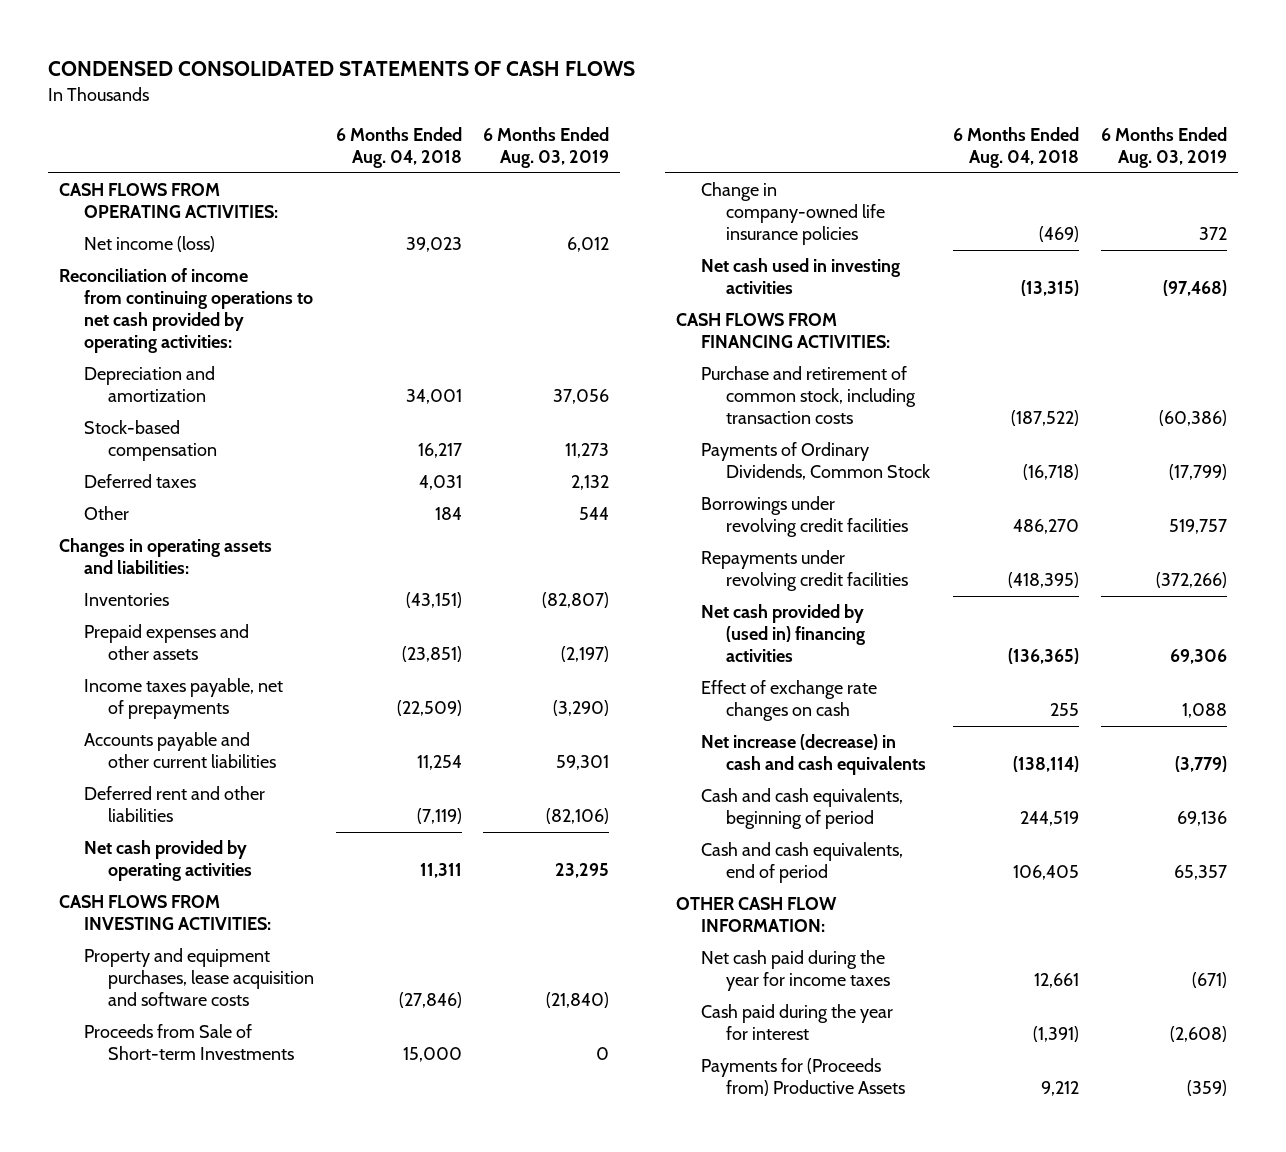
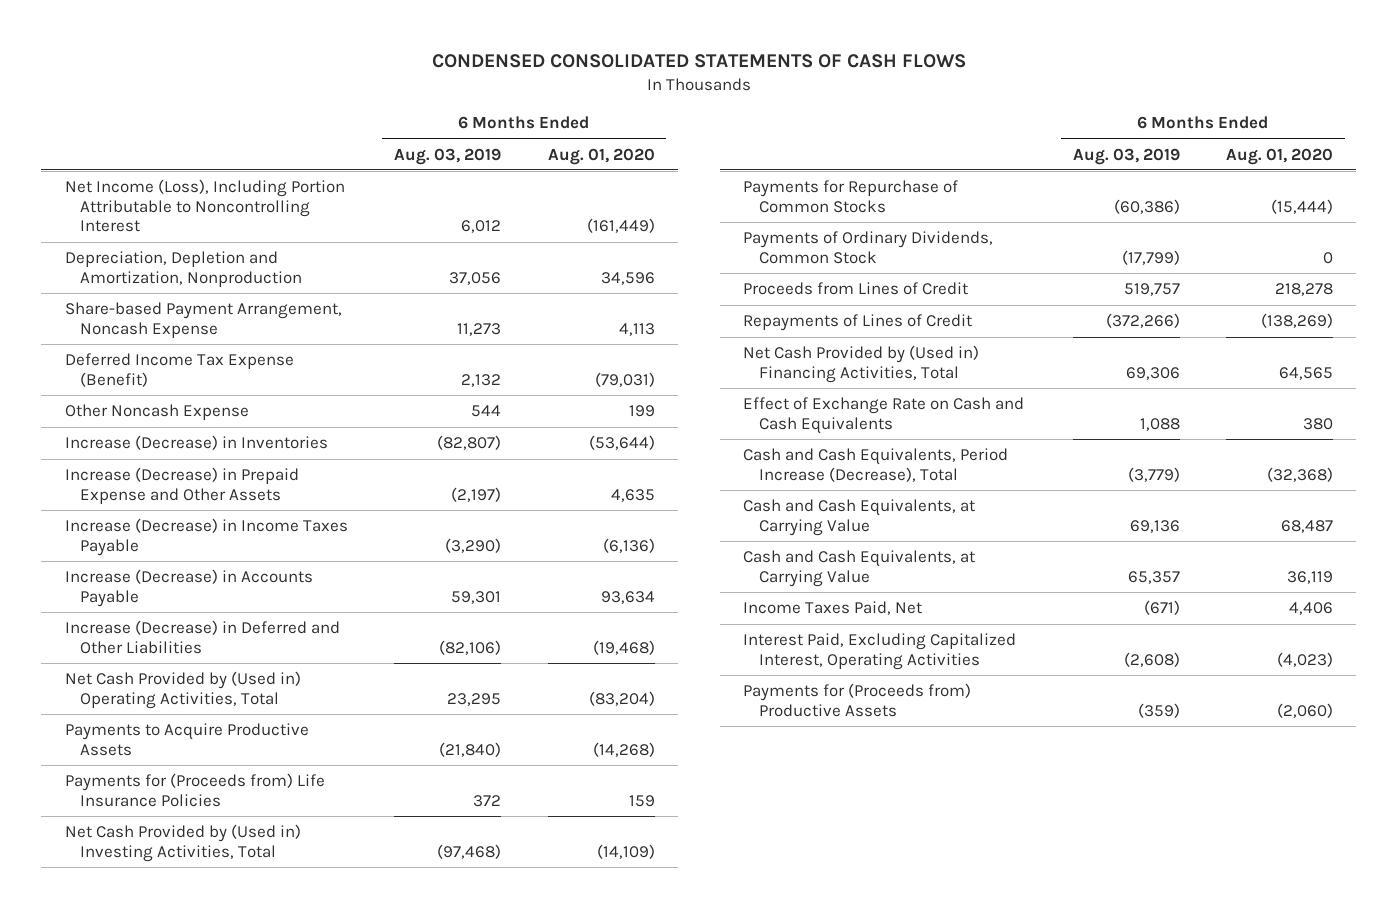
[335,126,462,168] 6 Months Ended Aug. 04, 2018 -> none
none -> [547,147,655,165] Aug. 01, 2020
[58,183,278,219] CASH FLOWS FROM OPERATING ACTIVITIES: -> none
[58,268,313,354] Reconciliation of income from continuing operations to net cash provided by operating activities: -> none
[58,538,272,575] Changes in operating assets and liabilities: -> none
[58,895,271,931] CASH FLOWS FROM INVESTING ACTIVITIES: -> none
[83,1024,295,1061] Proceeds from Sale of Short-term Investments -> none
[676,313,891,349] CASH FLOWS FROM FINANCING ACTIVITIES: -> none
[83,236,215,253] Net income (loss) -> [64,179,345,233] Net Income (Loss), Including Portion Attributable to Noncontrolling Interest
[83,366,215,403] Depreciation and amortization -> [64,251,303,287] Depreciation, Depletion and Amortization, Nonproduction
[83,420,218,462] Stock-based compensation -> [64,302,342,338] Share-based Payment Arrangement, Noncash Expense
[83,474,196,489] Deferred taxes -> [64,353,294,387] Deferred Income Tax Expense (Benefit)
[83,506,129,521] Other -> [64,404,249,421] Other Noncash Expense
[83,593,169,607] Inventories -> [64,435,328,451] Increase (Decrease) in Inventories
[83,624,249,661] Prepaid expenses and other assets -> [64,467,299,504] Increase (Decrease) in Prepaid Expense and Other Assets
[83,678,283,720] Income taxes payable, net of prepayments -> [64,518,348,556] Increase (Decrease) in Income Taxes Payable
[83,732,277,769] Accounts payable and other current liabilities -> [64,569,313,607] Increase (Decrease) in Accounts Payable
[83,786,265,823] Deferred rent and other liabilities -> [64,620,340,654] Increase (Decrease) in Deferred and Other Liabilities
[83,840,253,882] Net cash provided by operating activities -> [64,671,301,709] Net Cash Provided by (Used in) Operating Activities, Total
[83,948,315,1007] Property and equipment purchases, lease acquisition and software costs -> [64,723,309,756] Payments to Acquire Productive Assets
[701,182,885,246] Change in company-owned life insurance policies -> [64,773,325,807] Payments for (Proceeds from) Life Insurance Policies
[701,258,901,295] Net cash used in investing activities -> [64,824,301,862] Net Cash Provided by (Used in) Investing Activities, Total
[701,366,916,425] Purchase and retirement of common stock, including transaction costs -> [743,180,959,213] Payments for Repurchase of Common Stocks
[676,897,838,933] OTHER CASH FLOW INFORMATION: -> none
[701,496,908,538] Borrowings under revolving credit facilities -> [743,282,969,296] Proceeds from Lines of Credit
[701,550,908,592] Repayments under revolving credit facilities -> [743,314,973,332] Repayments of Lines of Credit
[701,604,865,663] Net cash provided by (used in) financing activities -> [743,345,980,383] Net Cash Provided by (Used in) Financing Activities, Total
[701,680,878,722] Effect of exchange rate changes on cash -> [743,397,1025,434] Effect of Exchange Rate on Cash and Cash Equivalents
[701,734,926,776] Net increase (decrease) in cash and cash equivalents -> [743,448,1009,482] Cash and Cash Equivalents, Period Increase (Decrease), Total
[701,788,904,830] Cash and cash equivalents, beginning of period -> [743,499,976,536] Cash and Cash Equivalents, at Carrying Value
[701,842,904,884] Cash and cash equivalents, end of period -> [743,550,976,587] Cash and Cash Equivalents, at Carrying Value
[701,950,890,992] Net cash paid during the year for income taxes -> [743,601,923,616] Income Taxes Paid, Net
[701,1004,894,1041] Cash paid during the year for interest -> [743,633,1017,670] Interest Paid, Excluding Capitalized Interest, Operating Activities

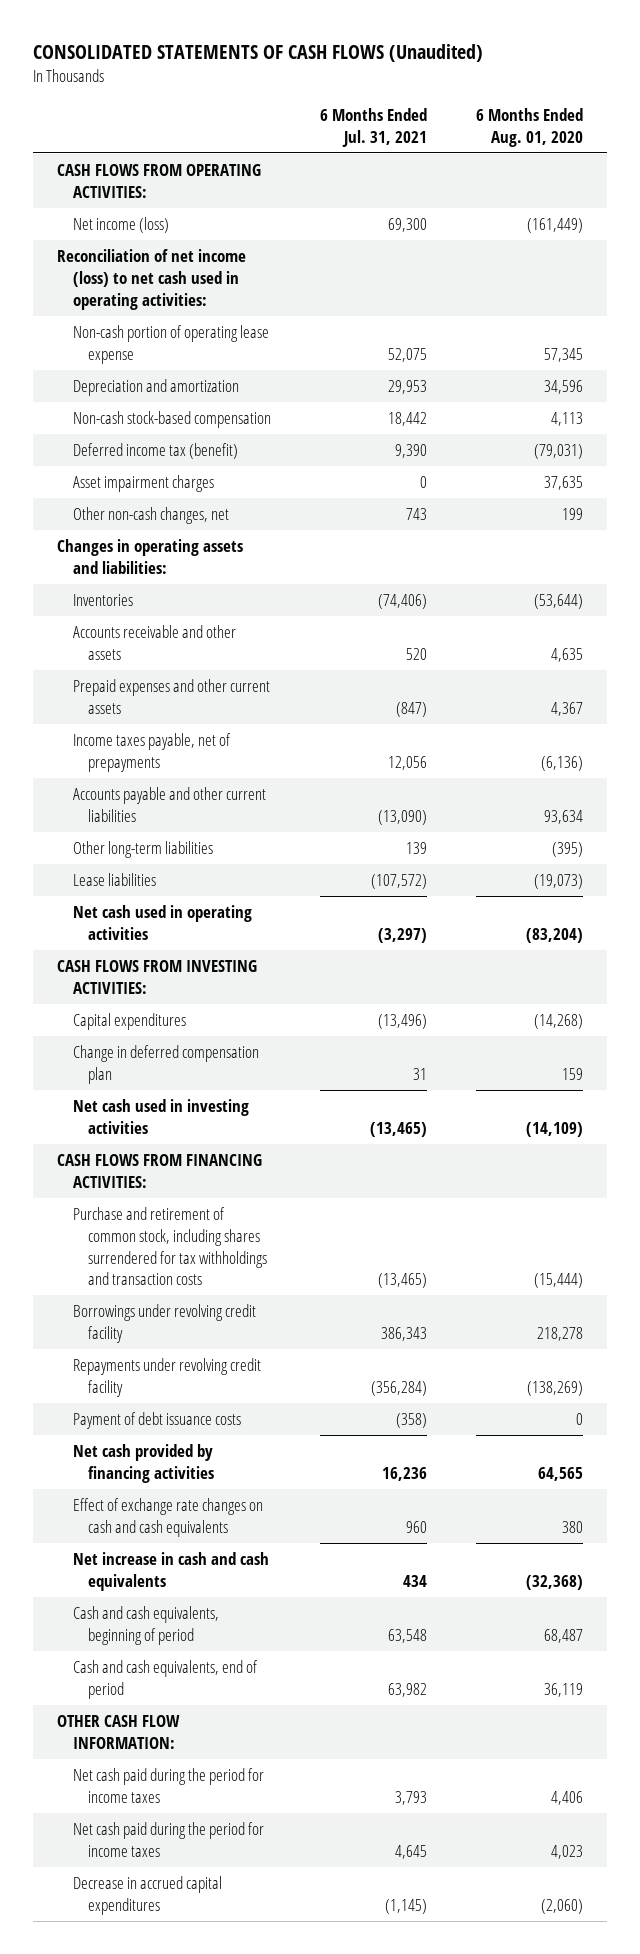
[431,54,966,69] CONDENSED CONSOLIDATED STATEMENTS OF CASH FLOWS -> [32,43,483,62] CONSOLIDATED STATEMENTS OF CASH FLOWS (Unaudited)
[394,147,502,165] Aug. 03, 2019 -> none
none -> [319,107,427,147] 6 Months Ended Jul. 31, 2021
[743,231,994,264] Payments of Ordinary Dividends, Common Stock -> none
[743,633,1017,670] Interest Paid, Excluding Capitalized Interest, Operating Activities -> none
[743,683,972,717] Payments for (Proceeds from) Productive Assets -> none
none -> [57,164,262,198] CASH FLOWS FROM OPERATING ACTIVITIES:
[64,179,345,233] Net Income (Loss), Including Portion Attributable to Noncontrolling Interest -> [72,217,169,234] Net income (loss)
none -> [57,249,247,310] Reconciliation of net income (loss) to net cash used in operating activities:
none -> [72,325,269,364] Non-cash portion of operating lease expense
[64,251,303,287] Depreciation, Depletion and Amortization, Nonproduction -> [72,379,239,397] Depreciation and amortization
[64,302,342,338] Share-based Payment Arrangement, Noncash Expense -> [72,411,271,429] Non-cash stock-based compensation
[64,353,294,387] Deferred Income Tax Expense (Benefit) -> [72,443,238,460] Deferred income tax (benefit)
none -> [72,475,214,493] Asset impairment charges
[64,404,249,421] Other Noncash Expense -> [72,507,229,525] Other non-cash changes, net
none -> [57,539,244,574] Changes in operating assets and liabilities:
[64,435,328,451] Increase (Decrease) in Inventories -> [72,594,133,607] Inventories
none -> [72,625,236,660] Accounts receivable and other assets
[64,467,299,504] Increase (Decrease) in Prepaid Expense and Other Assets -> [72,679,270,714] Prepaid expenses and other current assets
[610,488,655,502] 4,635 -> [550,701,583,716] 4,367
[64,518,348,556] Increase (Decrease) in Income Taxes Payable -> [72,733,231,772] Income taxes payable, net of prepayments
[64,569,313,607] Increase (Decrease) in Accounts Payable -> [72,787,266,822] Accounts payable and other current liabilities
[64,620,340,654] Increase (Decrease) in Deferred and Other Liabilities -> [72,841,213,859] Other long-term liabilities
[592,639,655,655] (19,468) -> [551,842,583,858] (395)
none -> [72,873,156,887] Lease liabilities
[64,671,301,709] Net Cash Provided by (Used in) Operating Activities, Total -> [72,905,252,940] Net cash used in operating activities
none -> [57,960,258,994] CASH FLOWS FROM INVESTING ACTIVITIES:
[64,723,309,756] Payments to Acquire Productive Assets -> [72,1013,186,1031] Capital expenditures
[64,773,325,807] Payments for (Proceeds from) Life Insurance Policies -> [72,1045,259,1084] Change in deferred compensation plan
[64,824,301,862] Net Cash Provided by (Used in) Investing Activities, Total -> [72,1099,249,1134] Net cash used in investing activities
none -> [57,1154,263,1188] CASH FLOWS FROM FINANCING ACTIVITIES:
[743,180,959,213] Payments for Repurchase of Common Stocks -> [72,1207,268,1286] Purchase and retirement of common stock, including shares surrendered for tax withholdings and transaction costs
[743,282,969,296] Proceeds from Lines of Credit -> [72,1304,256,1343] Borrowings under revolving credit facility
[743,314,973,332] Repayments of Lines of Credit -> [72,1358,261,1397] Repayments under revolving credit facility
none -> [72,1412,241,1430] Payment of debt issuance costs
[743,345,980,383] Net Cash Provided by (Used in) Financing Activities, Total -> [72,1444,215,1483] Net cash provided by financing activities
[743,397,1025,434] Effect of Exchange Rate on Cash and Cash Equivalents -> [72,1498,263,1537] Effect of exchange rate changes on cash and cash equivalents
[743,448,1009,482] Cash and Cash Equivalents, Period Increase (Decrease), Total -> [72,1552,269,1591] Net increase in cash and cash equivalents
[743,499,976,536] Cash and Cash Equivalents, at Carrying Value -> [72,1606,219,1645] Cash and cash equivalents, beginning of period
[743,550,976,587] Cash and Cash Equivalents, at Carrying Value -> [72,1660,258,1699] Cash and cash equivalents, end of period
none -> [57,1715,181,1749] OTHER CASH FLOW INFORMATION:
[743,601,923,616] Income Taxes Paid, Net -> [72,1768,264,1803] Net cash paid during the period for income taxes
none -> [72,1822,264,1857] Net cash paid during the period for income taxes
none -> [72,1876,222,1915] Decrease in accrued capital expenditures

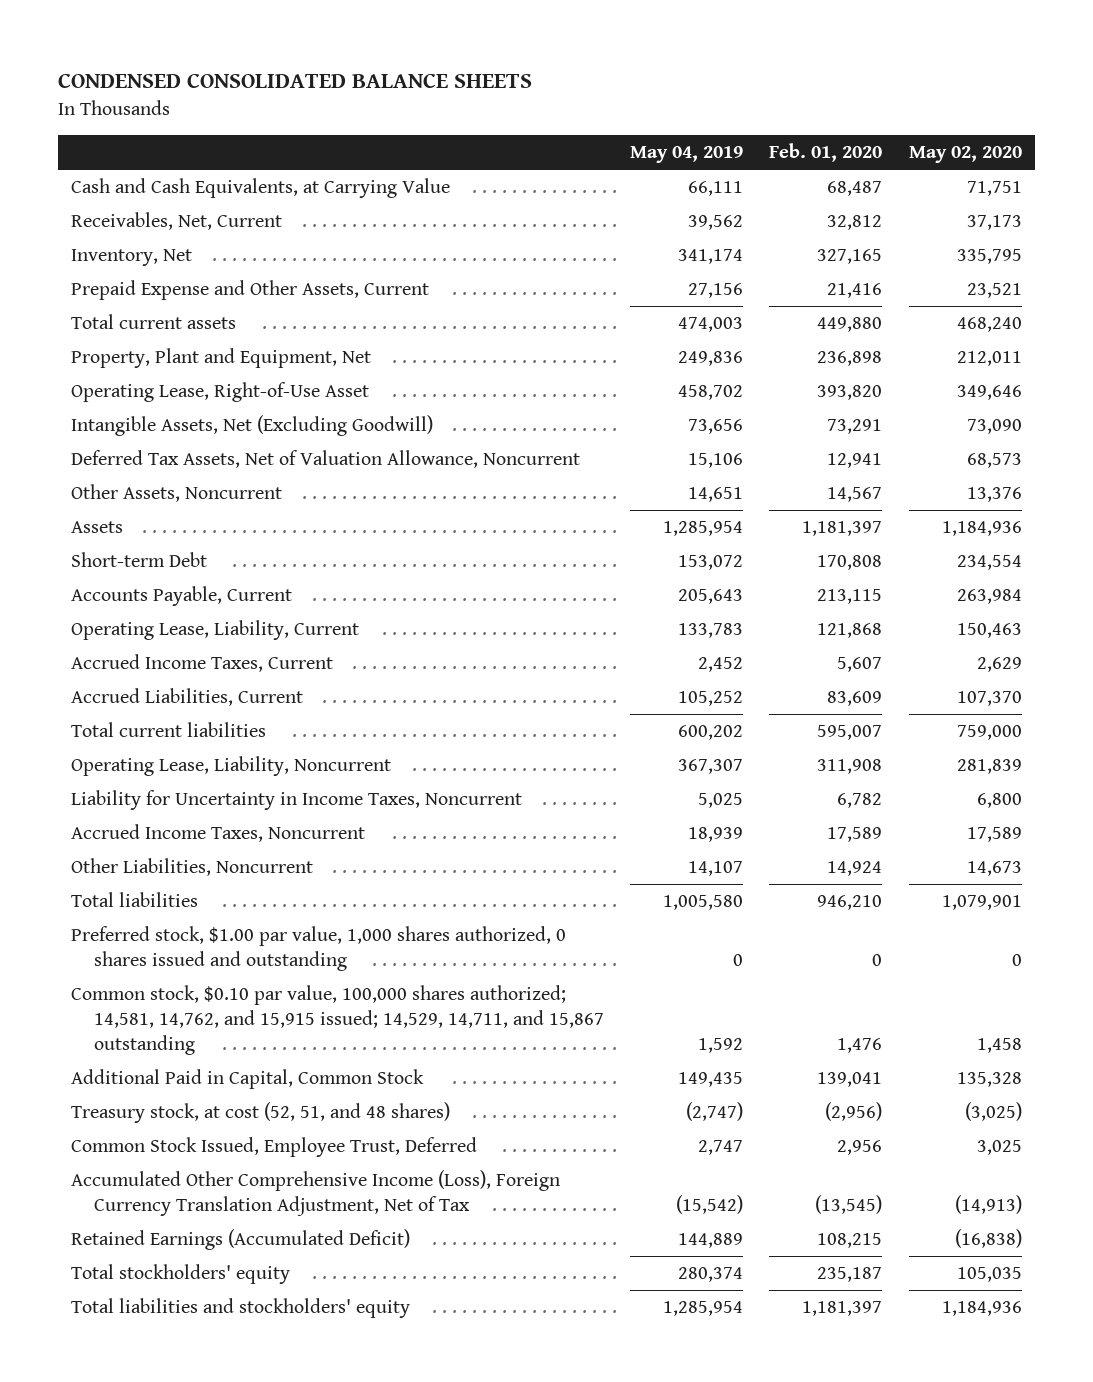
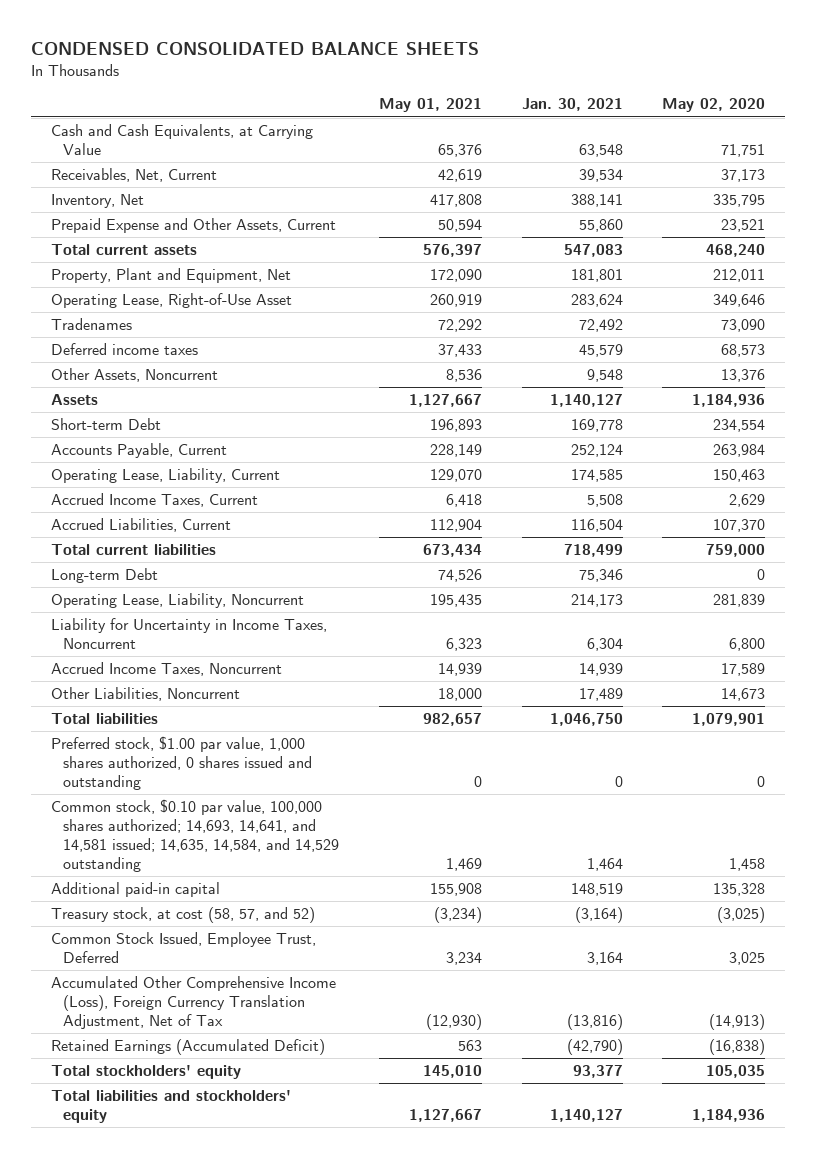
[630,145,744,163] May 04, 2019 -> none
[769,142,883,162] Feb. 01, 2020 -> none
none -> [378,98,482,113] May 01, 2021
none -> [521,98,623,112] Jan. 30, 2021
[70,415,433,437] Intangible Assets, Net (Excluding Goodwill) -> [50,318,132,331] Tradenames
[70,450,580,469] Deferred Tax Assets, Net of Valuation Allowance, Noncurrent -> [50,343,198,356] Deferred income taxes
none -> [50,568,158,584] Long-term Debt
[70,985,604,1056] Common stock, $0.10 par value, 100,000 shares authorized; 14,581, 14,762, and 15,915 issued; 14,529, 14,711, and 15,867 outstanding -> [50,799,340,872] Common stock, $0.10 par value, 100,000 shares authorized; 14,693, 14,641, and 14,581 issued; 14,635, 14,584, and 14,529 outstanding
[70,1069,424,1090] Additional Paid in Capital, Common Stock -> [50,882,220,898] Additional paid-in capital
[70,1102,450,1124] Treasury stock, at cost (52, 51, and 48 shares) -> [50,907,315,924] Treasury stock, at cost (58, 57, and 52)

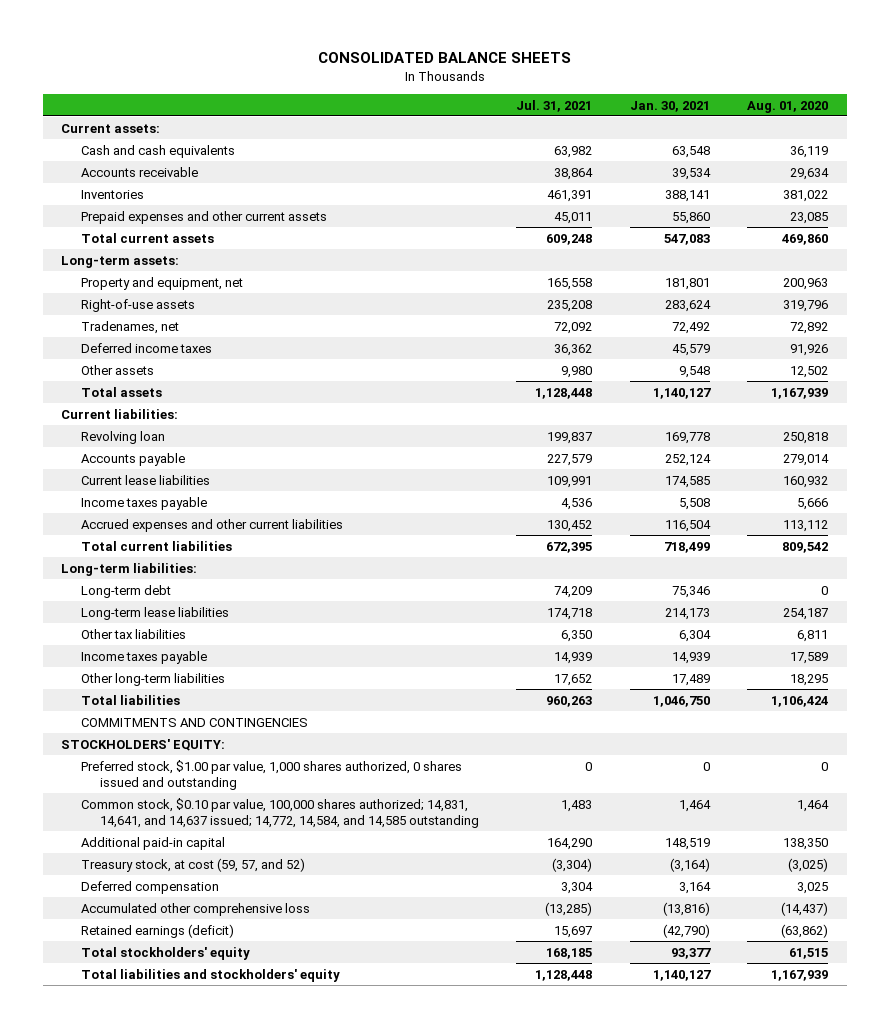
[31,42,480,56] CONDENSED CONSOLIDATED BALANCE SHEETS -> [317,52,571,64] CONSOLIDATED BALANCE SHEETS
[378,98,482,113] May 01, 2021 -> none
[662,98,766,113] May 02, 2020 -> none
none -> [516,99,593,112] Jul. 31, 2021
none -> [747,100,829,113] Aug. 01, 2020
none -> [61,123,161,133] Current assets:
[50,124,313,156] Cash and Cash Equivalents, at Carrying Value -> [80,144,235,158] Cash and cash equivalents
[50,168,217,183] Receivables, Net, Current -> [80,166,198,177] Accounts receivable
[50,194,144,209] Inventory, Net -> [80,189,144,199] Inventories
[50,218,336,234] Prepaid Expense and Other Assets, Current -> [80,210,327,224] Prepaid expenses and other current assets
none -> [61,255,180,268] Long-term assets:
[50,268,291,284] Property, Plant and Equipment, Net -> [80,276,243,290] Property and equipment, net
[50,293,292,309] Operating Lease, Right-of-Use Asset -> [80,298,195,312] Right-of-use assets
[50,318,132,331] Tradenames -> [80,320,179,334] Tradenames, net
[50,368,218,383] Other Assets, Noncurrent -> [80,364,154,375] Other assets
[50,394,98,406] Assets -> [80,386,162,397] Total assets
none -> [61,408,179,419] Current liabilities:
[50,418,161,431] Short-term Debt -> [80,430,165,444] Revolving loan
[50,443,227,459] Accounts Payable, Current -> [80,452,185,466] Accounts payable
[50,468,280,484] Operating Lease, Liability, Current -> [80,474,210,485] Current lease liabilities
[50,493,258,508] Accrued Income Taxes, Current -> [80,496,207,510] Income taxes payable
[50,518,231,533] Accrued Liabilities, Current -> [80,518,343,532] Accrued expenses and other current liabilities
none -> [61,562,198,576] Long-term liabilities:
[50,568,158,584] Long-term Debt -> [80,584,171,598] Long-term debt
[50,593,304,609] Operating Lease, Liability, Noncurrent -> [80,606,229,620] Long-term lease liabilities
[50,618,327,650] Liability for Uncertainty in Income Taxes, Noncurrent -> [80,628,186,639] Other tax liabilities
[50,662,282,677] Accrued Income Taxes, Noncurrent -> [80,650,207,664] Income taxes payable
[50,687,240,702] Other Liabilities, Noncurrent -> [80,672,225,686] Other long-term liabilities
none -> [80,717,308,727] COMMITMENTS AND CONTINGENCIES
none -> [61,738,226,751] STOCKHOLDERS' EQUITY:
[50,799,340,872] Common stock, $0.10 par value, 100,000 shares authorized; 14,693, 14,641, and 14,581 issued; 14,635, 14,584, and 14,529 outstanding -> [80,797,479,828] Common stock, $0.10 par value, 100,000 shares authorized; 14,831, 14,641, and 14,637 issued; 14,772, 14,584, and 14,585 outstanding
[50,907,315,924] Treasury stock, at cost (58, 57, and 52) -> [80,857,305,872] Treasury stock, at cost (59, 57, and 52)
[50,932,316,964] Common Stock Issued, Employee Trust, Deferred -> [80,880,219,894] Deferred compensation
[50,976,336,1029] Accumulated Other Comprehensive Income (Loss), Foreign Currency Translation Adjustment, Net of Tax -> [80,902,310,916] Accumulated other comprehensive loss
[50,1039,325,1056] Retained Earnings (Accumulated Deficit) -> [80,923,234,938] Retained earnings (deficit)

